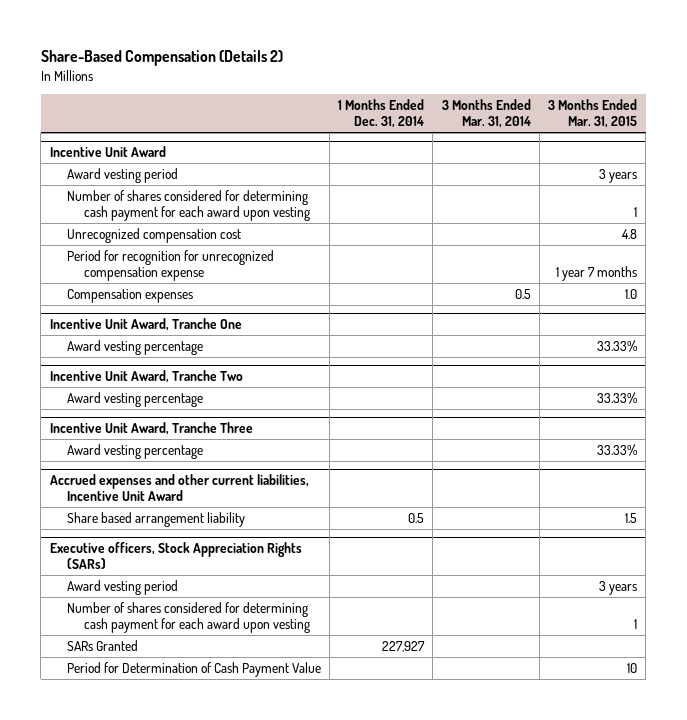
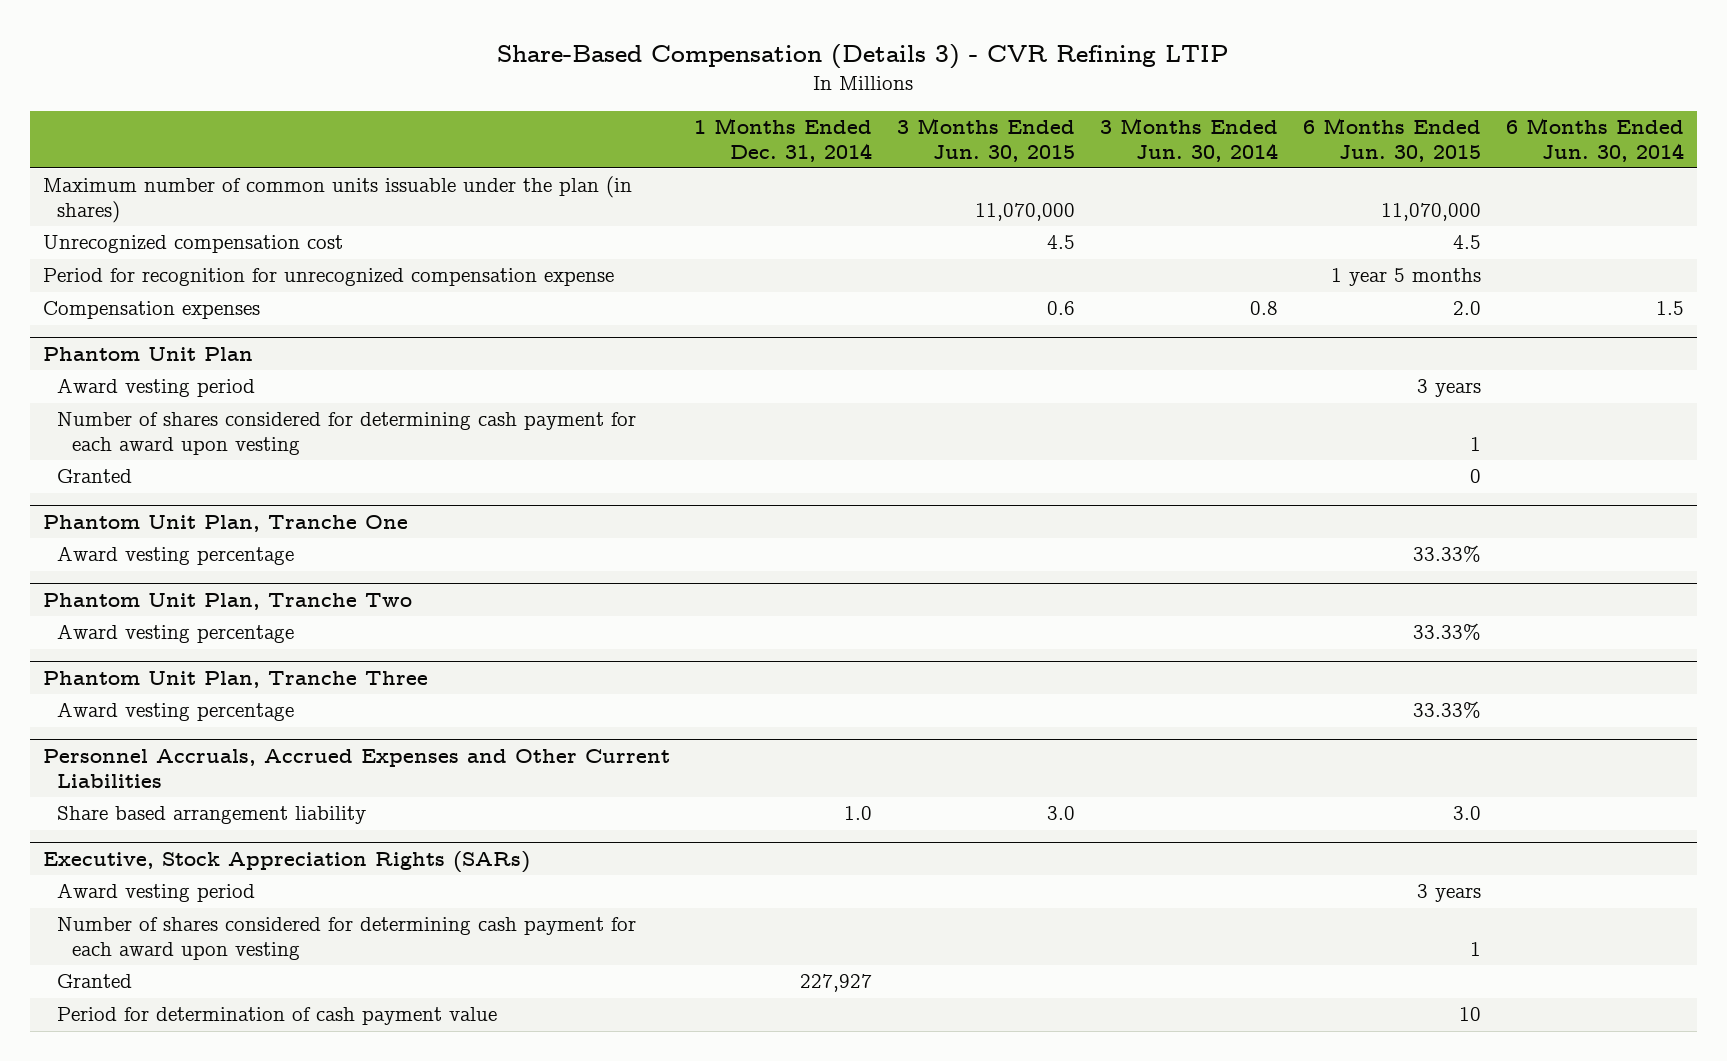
[40,50,283,67] Share-Based Compensation (Details 2) -> [497,44,1230,70] Share-Based Compensation (Details 3) - CVR Refining LTIP
[441,99,531,129] 3 Months Ended Mar. 31, 2014 -> none
[547,99,637,129] 3 Months Ended Mar. 31, 2015 -> none
none -> [897,117,1076,162] 3 Months Ended Jun. 30, 2015
none -> [1100,117,1279,162] 3 Months Ended Jun. 30, 2014
none -> [1303,117,1482,162] 6 Months Ended Jun. 30, 2015
none -> [1506,117,1685,162] 6 Months Ended Jun. 30, 2014
[49,146,166,158] Incentive Unit Award -> none
[66,167,178,183] Award vesting period -> none
[66,189,311,222] Number of shares considered for determining cash payment for each award upon vesting -> none
[66,227,241,243] Unrecognized compensation cost -> none
[66,249,274,282] Period for recognition for unrecognized compensation expense -> none
[66,288,193,303] Compensation expenses -> none
[49,318,242,332] Incentive Unit Award, Tranche One -> none
[66,339,203,355] Award vesting percentage -> none
[49,370,243,384] Incentive Unit Award, Tranche Two -> none
[66,391,203,407] Award vesting percentage -> none
[49,422,253,436] Incentive Unit Award, Tranche Three -> none
[66,443,203,459] Award vesting percentage -> none
none -> [42,176,632,224] Maximum number of common units issuable under the plan (in shares)
none -> [42,235,343,254] Unrecognized compensation cost
none -> [42,268,614,287] Period for recognition for unrecognized compensation expense
none -> [42,301,260,320] Compensation expenses
none -> [42,346,253,361] Phantom Unit Plan
none -> [57,378,256,398] Award vesting period
none -> [57,412,637,456] Number of shares considered for determining cash payment for each award upon vesting
none -> [57,469,133,484] Granted
none -> [42,514,408,532] Phantom Unit Plan, Tranche One
none -> [57,546,295,566] Award vesting percentage
none -> [42,592,412,610] Phantom Unit Plan, Tranche Two
none -> [57,624,295,644] Award vesting percentage
none -> [42,670,428,688] Phantom Unit Plan, Tranche Three
none -> [57,702,295,722] Award vesting percentage
[49,474,309,502] Accrued expenses and other current liabilities, Incentive Unit Award -> [42,748,670,788] Personnel Accruals, Accrued Expenses and Other Current Liabilities
[408,512,425,523] 0.5 -> [844,806,873,821] 1.0
[49,542,302,570] Executive officers, Stock Appreciation Rights (SARs) -> [42,850,530,873] Executive, Stock Appreciation Rights (SARs)
[66,639,138,651] SARs Granted -> [57,974,133,989] Granted
[66,661,321,677] Period for Determination of Cash Payment Value -> [57,1007,498,1026] Period for determination of cash payment value

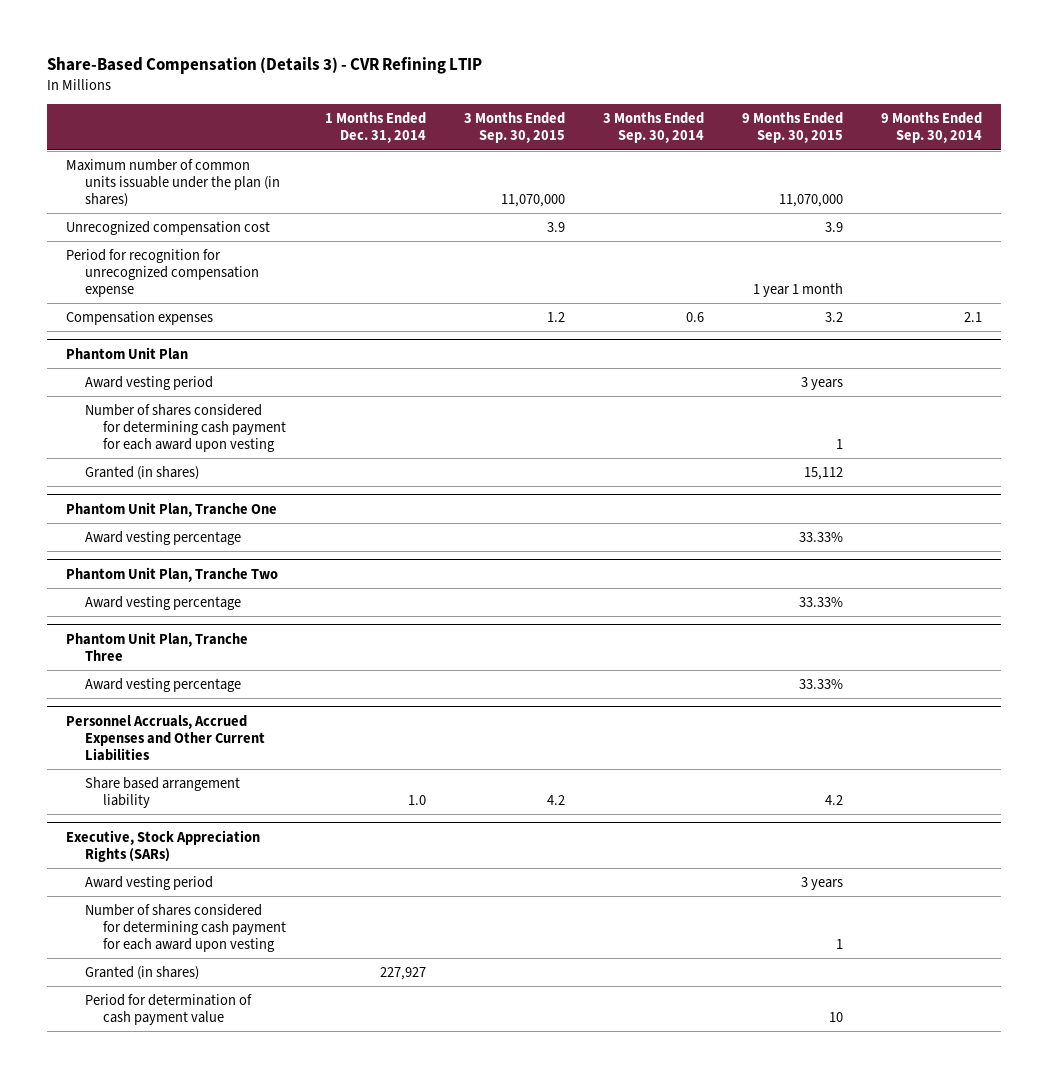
[897,117,1076,162] 3 Months Ended Jun. 30, 2015 -> none
[1100,117,1279,162] 3 Months Ended Jun. 30, 2014 -> none
[1303,117,1482,162] 6 Months Ended Jun. 30, 2015 -> none
[1506,117,1685,162] 6 Months Ended Jun. 30, 2014 -> none
none -> [463,112,565,144] 3 Months Ended Sep. 30, 2015
none -> [602,112,704,144] 3 Months Ended Sep. 30, 2014
none -> [741,112,843,144] 9 Months Ended Sep. 30, 2015
none -> [880,112,982,144] 9 Months Ended Sep. 30, 2014
[57,469,133,484] Granted -> [84,465,199,480] Granted (in shares)
[57,974,133,989] Granted -> [84,965,199,980] Granted (in shares)

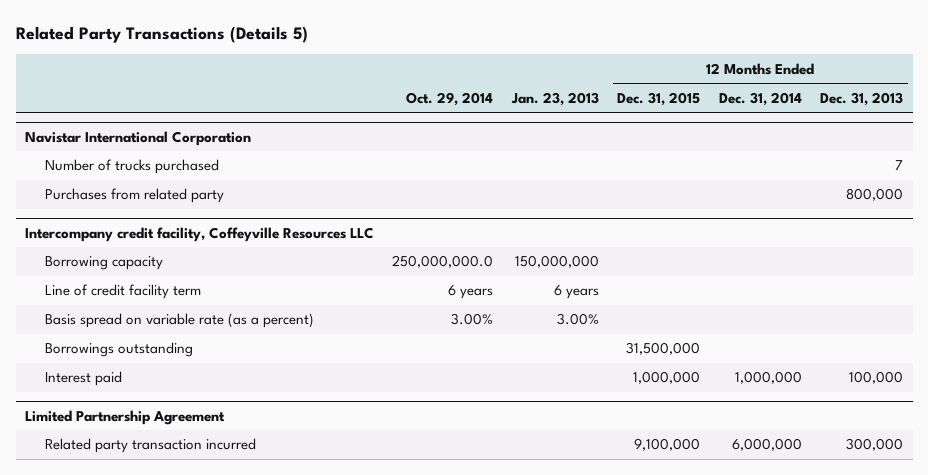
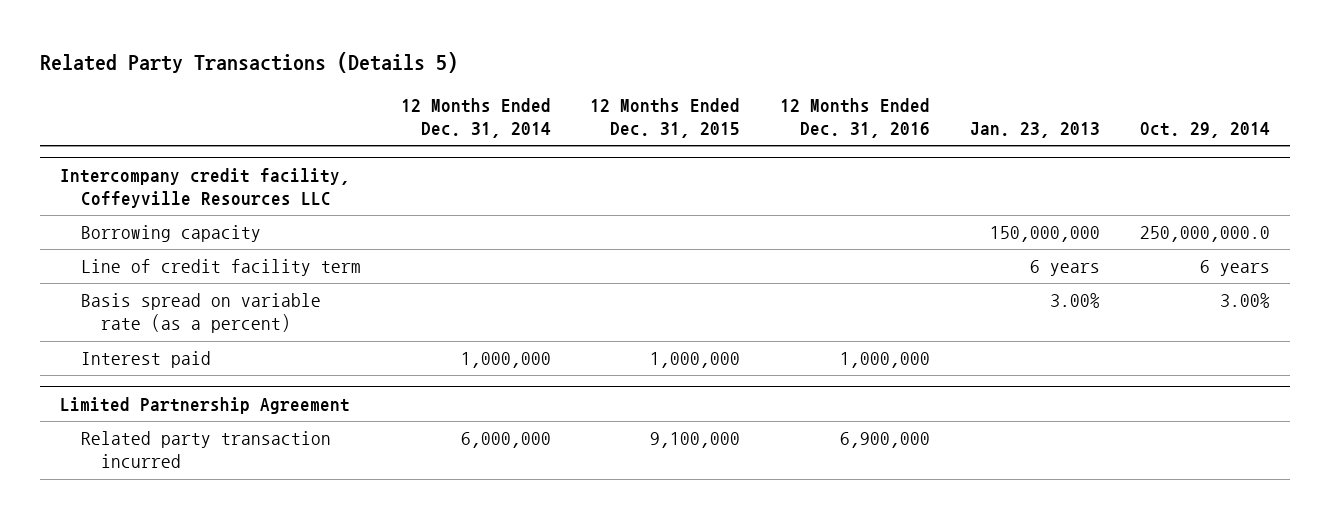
[820,91,904,106] Dec. 31, 2013 -> none
none -> [780,97,931,139] 12 Months Ended Dec. 31, 2016
[24,130,251,146] Navistar International Corporation -> none
[45,159,220,175] Number of trucks purchased -> none
[45,188,225,204] Purchases from related party -> none
[45,342,194,358] Borrowings outstanding -> none

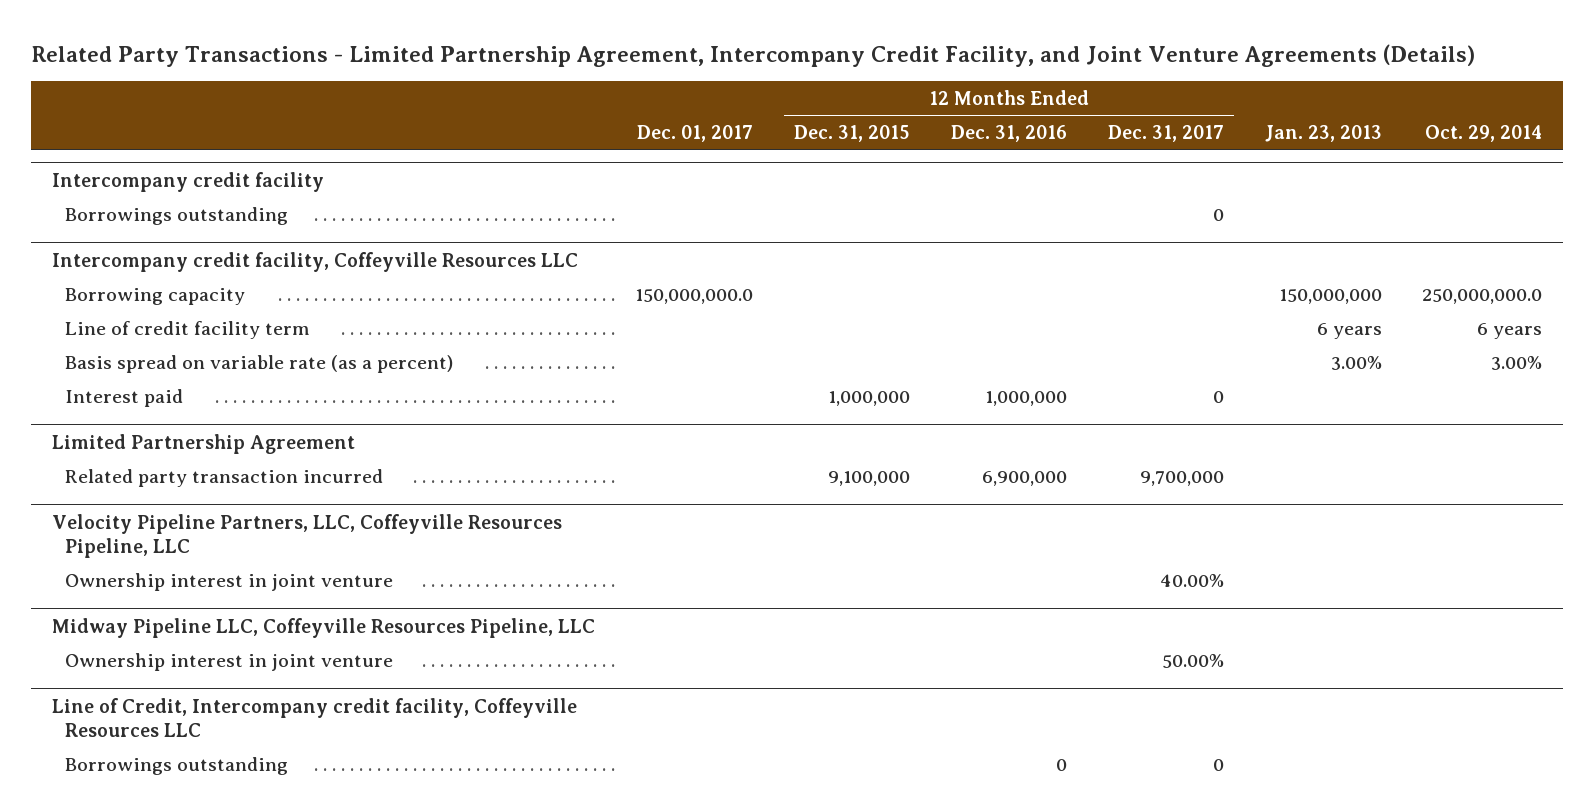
[39,51,458,73] Related Party Transactions (Details 5) -> [31,43,1476,67] Related Party Transactions - Limited Partnership Agreement, Intercompany Credit Facility, and Joint Venture Agreements (Details)
[400,97,551,139] 12 Months Ended Dec. 31, 2014 -> none
none -> [637,125,754,143] Dec. 01, 2017
none -> [1107,125,1224,143] Dec. 31, 2017
none -> [51,171,324,192] Intercompany credit facility
none -> [65,206,289,225] Borrowings outstanding
none -> [51,513,562,558] Velocity Pipeline Partners, LLC, Coffeyville Resources Pipeline, LLC
none -> [65,572,394,591] Ownership interest in joint venture
none -> [51,617,595,638] Midway Pipeline LLC, Coffeyville Resources Pipeline, LLC
none -> [65,652,394,671] Ownership interest in joint venture
none -> [51,697,577,737] Line of Credit, Intercompany credit facility, Coffeyville Resources LLC
none -> [65,756,289,775] Borrowings outstanding

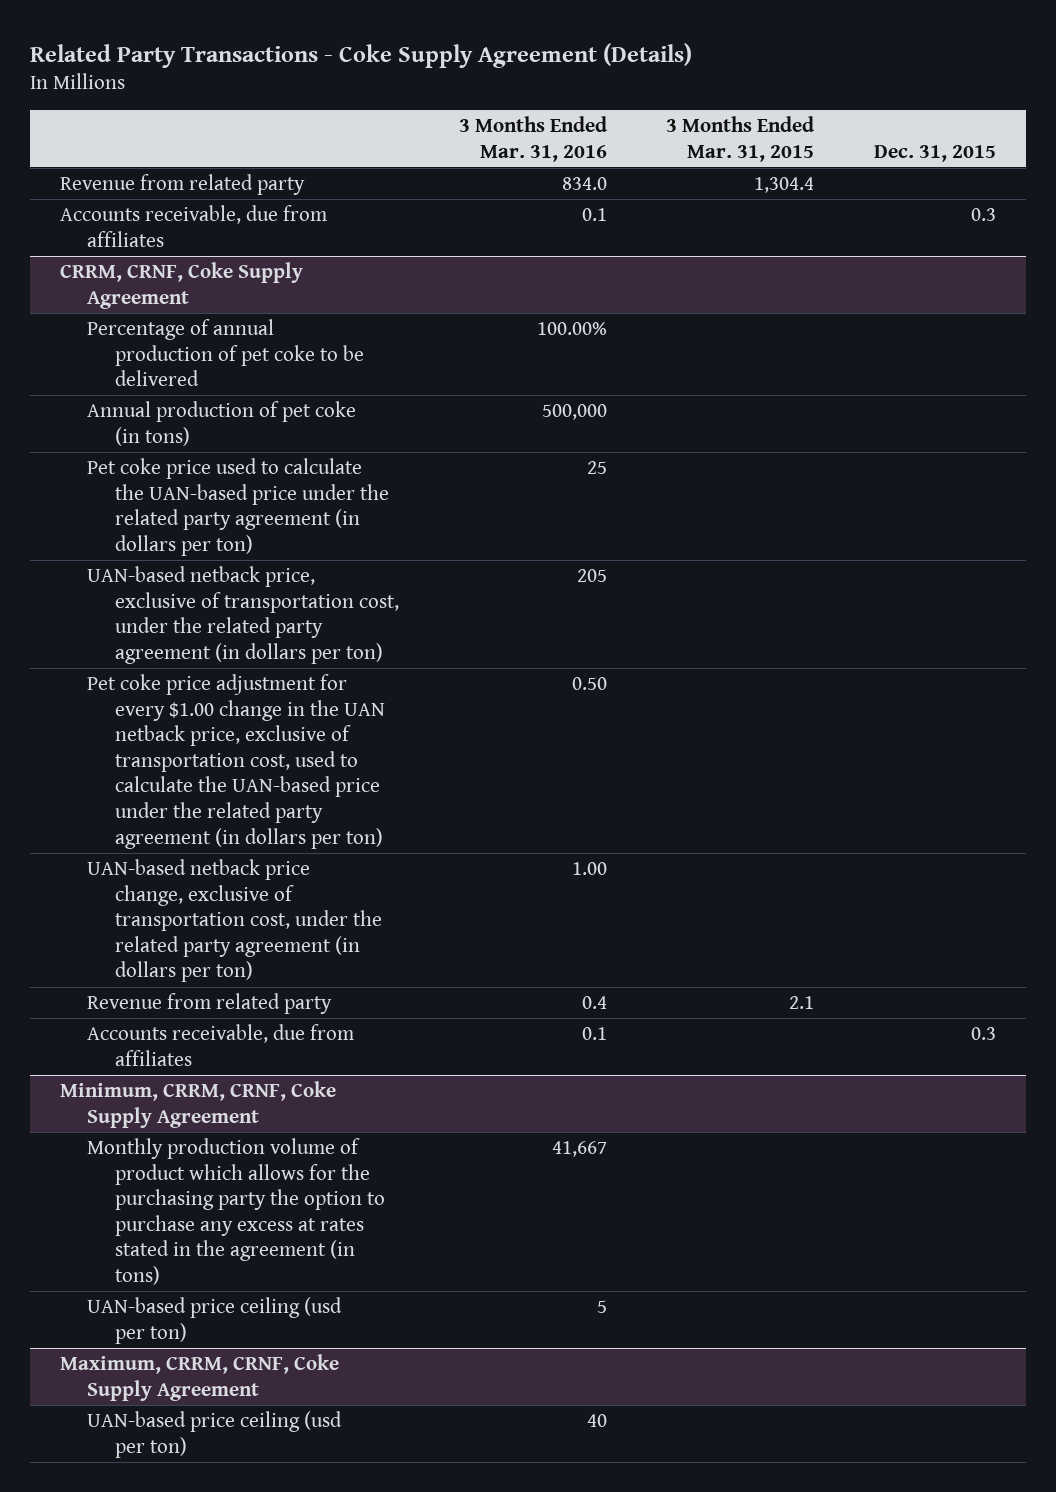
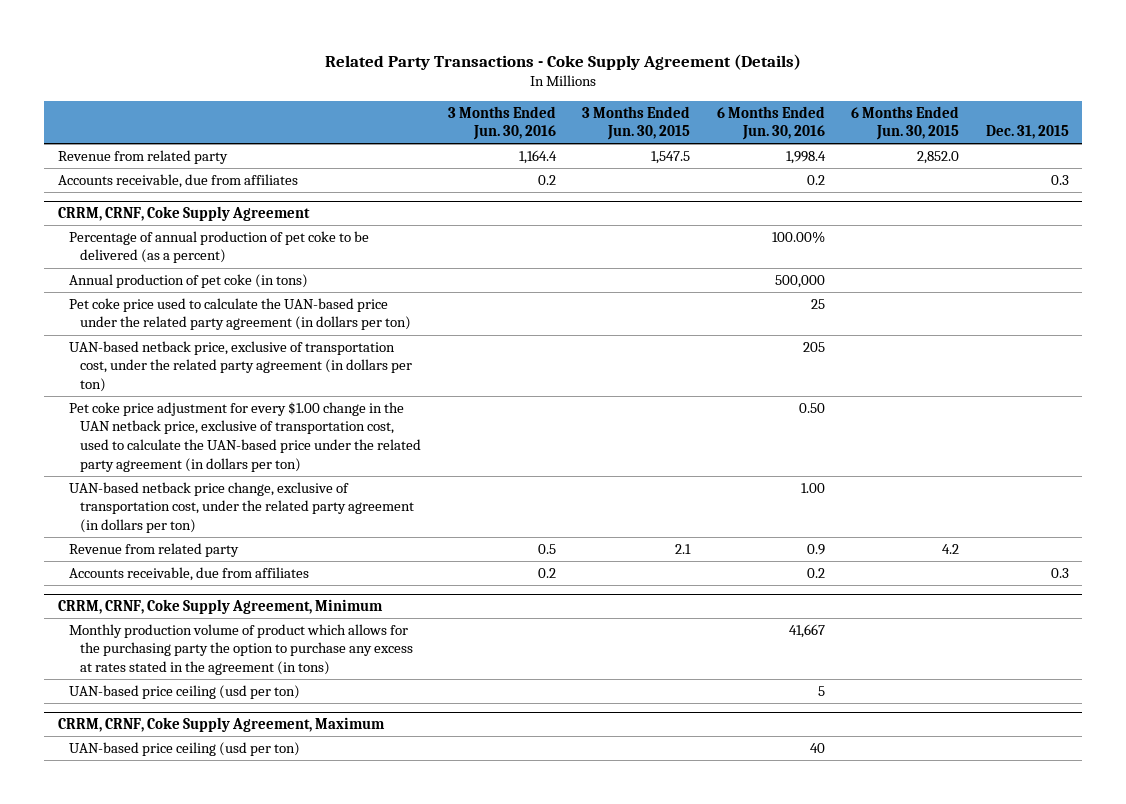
[458,115,607,162] 3 Months Ended Mar. 31, 2016 -> none
[666,115,815,162] 3 Months Ended Mar. 31, 2015 -> none
none -> [447,105,556,141] 3 Months Ended Jun. 30, 2016
none -> [582,105,691,141] 3 Months Ended Jun. 30, 2015
none -> [716,105,825,141] 6 Months Ended Jun. 30, 2016
none -> [851,105,960,141] 6 Months Ended Jun. 30, 2015
[87,318,364,387] Percentage of annual production of pet coke to be delivered -> [68,230,369,264] Percentage of annual production of pet coke to be delivered (as a percent)
[59,1080,336,1128] Minimum, CRRM, CRNF, Coke Supply Agreement -> [57,599,383,615] CRRM, CRNF, Coke Supply Agreement, Minimum
[59,1353,339,1401] Maximum, CRRM, CRNF, Coke Supply Agreement -> [57,717,385,733] CRRM, CRNF, Coke Supply Agreement, Maximum

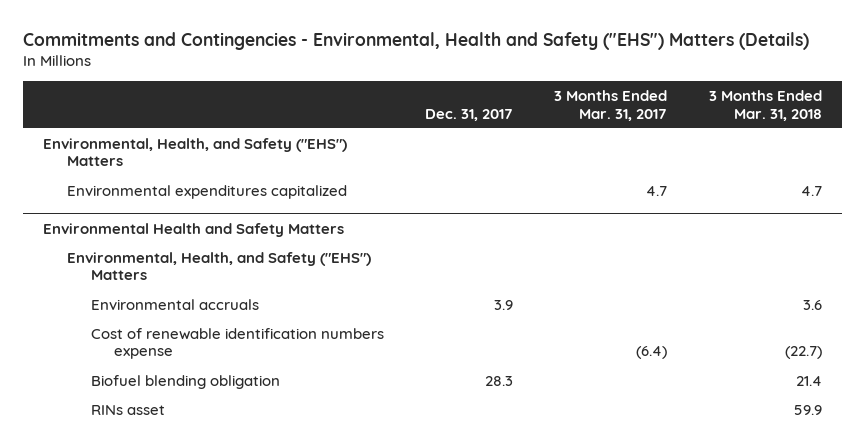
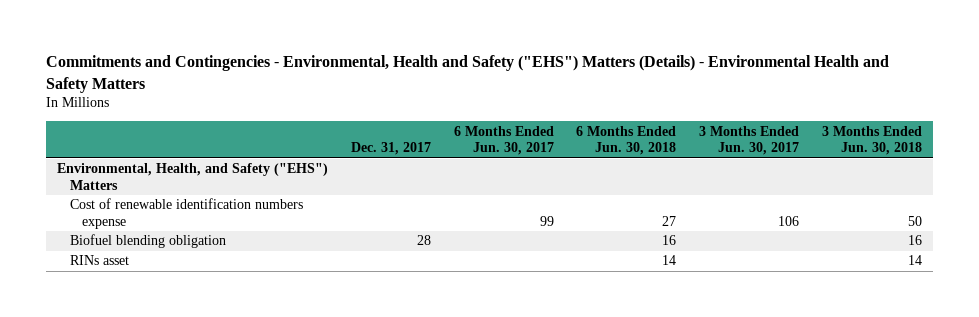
[22,32,809,51] Commitments and Contingencies - Environmental, Health and Safety ("EHS") Matters (Details) -> [45,55,889,93] Commitments and Contingencies - Environmental, Health and Safety ("EHS") Matters (Details) - Environmental Health and Safety Matters
[554,90,668,121] 3 Months Ended Mar. 31, 2017 -> none
[708,90,822,121] 3 Months Ended Mar. 31, 2018 -> none
none -> [453,125,554,156] 6 Months Ended Jun. 30, 2017
none -> [576,125,677,156] 6 Months Ended Jun. 30, 2018
none -> [699,125,800,156] 3 Months Ended Jun. 30, 2017
none -> [821,125,922,156] 3 Months Ended Jun. 30, 2018
[67,184,348,199] Environmental expenditures capitalized -> none
[43,222,345,237] Environmental Health and Safety Matters -> none
[67,251,372,281] Environmental, Health, and Safety ("EHS") Matters -> none
[90,298,259,310] Environmental accruals -> none
[90,327,384,360] Cost of renewable identification numbers expense -> none
[90,374,280,389] Biofuel blending obligation -> none
[90,404,165,415] RINs asset -> none
none -> [69,198,303,229] Cost of renewable identification numbers expense
none -> [69,234,226,249] Biofuel blending obligation
none -> [69,255,129,266] RINs asset

